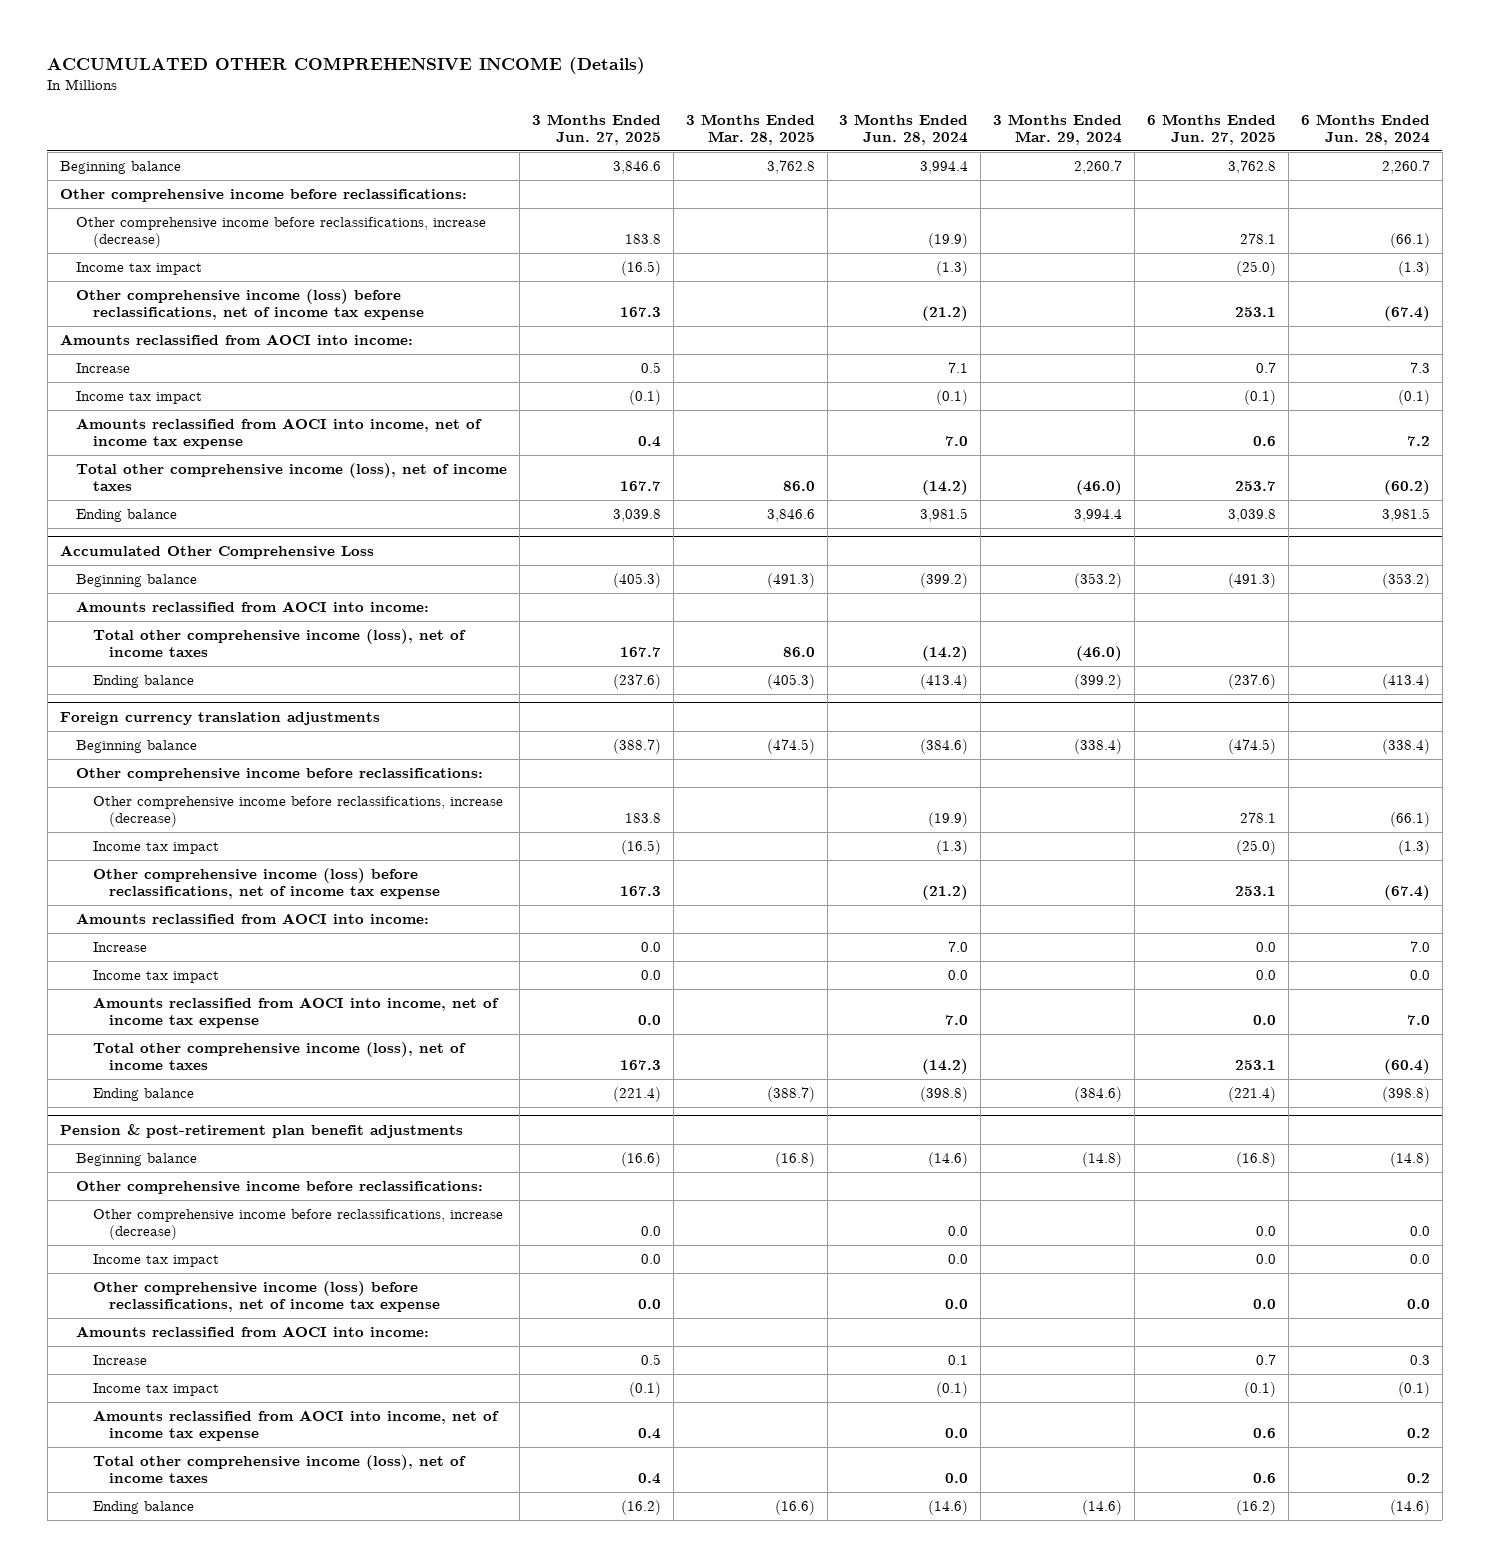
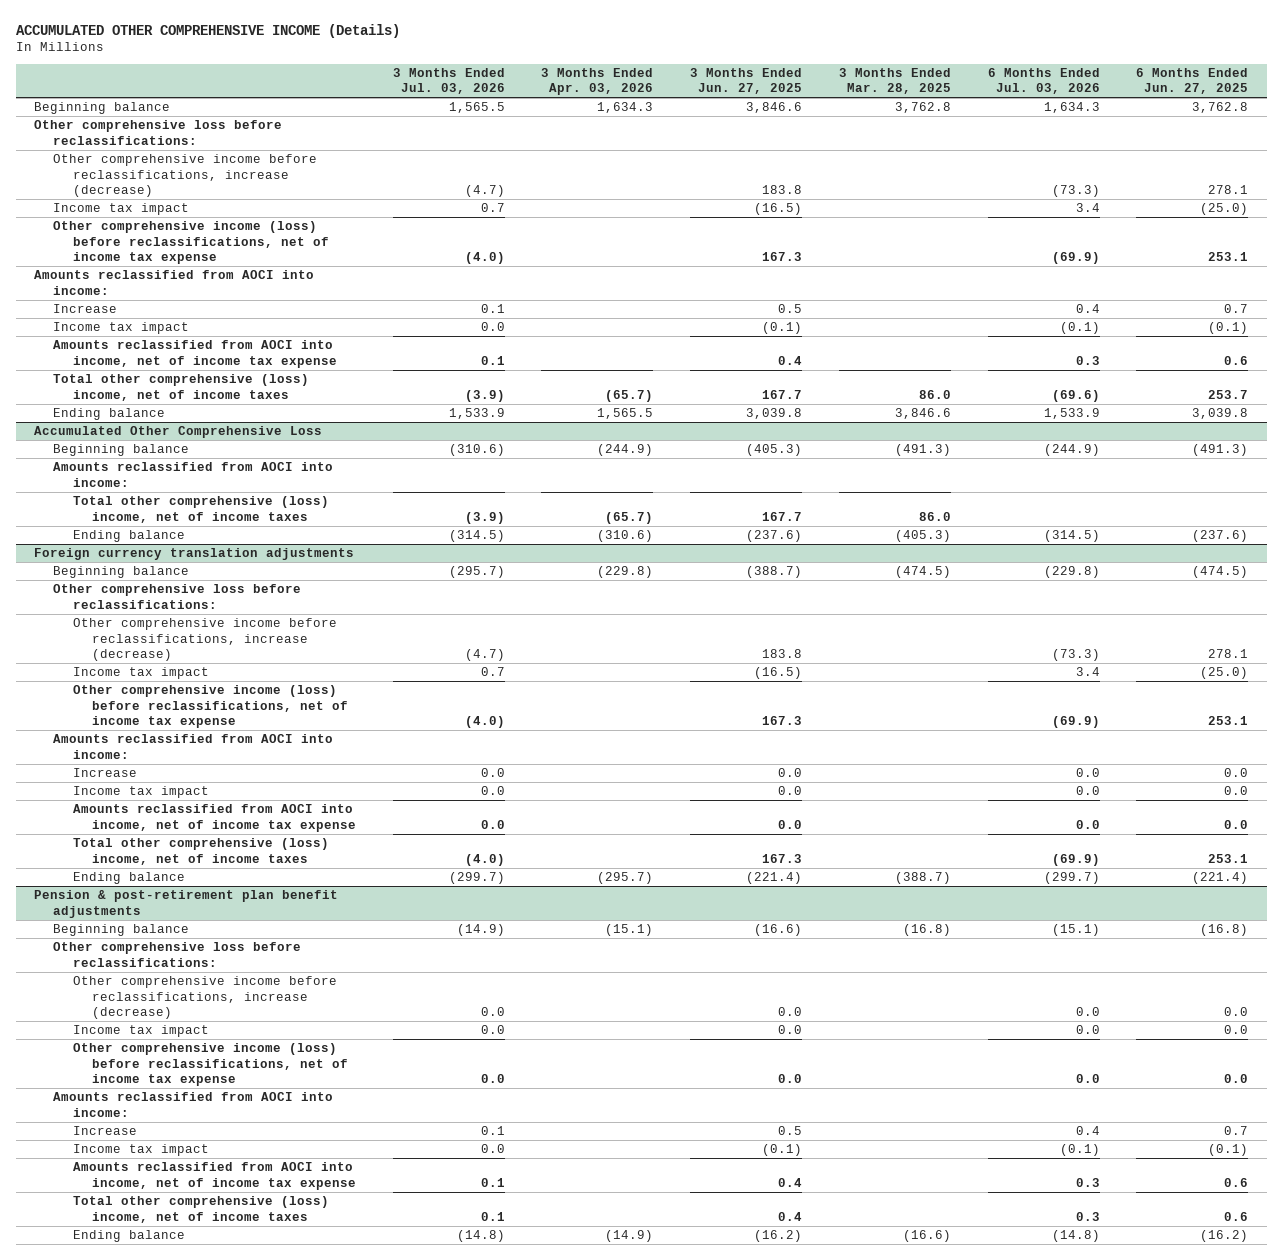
[839,113,969,145] 3 Months Ended Jun. 28, 2024 -> none
[993,113,1123,145] 3 Months Ended Mar. 29, 2024 -> none
[1300,113,1430,145] 6 Months Ended Jun. 28, 2024 -> none
none -> [392,67,505,95] 3 Months Ended Jul. 03, 2026
none -> [541,67,654,96] 3 Months Ended Apr. 03, 2026
none -> [987,67,1100,95] 6 Months Ended Jul. 03, 2026
[59,189,467,203] Other comprehensive income before reclassifications: -> [34,120,283,145] Other comprehensive loss before reclassifications:
[76,463,508,492] Total other comprehensive income (loss), net of income taxes -> [53,374,310,401] Total other comprehensive (loss) income, net of income taxes
[92,629,466,658] Total other comprehensive income (loss), net of income taxes -> [72,496,329,523] Total other comprehensive (loss) income, net of income taxes
[76,768,484,782] Other comprehensive income before reclassifications: -> [53,584,302,609] Other comprehensive loss before reclassifications:
[92,1042,466,1071] Total other comprehensive income (loss), net of income taxes -> [72,838,329,865] Total other comprehensive (loss) income, net of income taxes
[76,1181,484,1195] Other comprehensive income before reclassifications: -> [53,942,302,967] Other comprehensive loss before reclassifications:
[92,1455,466,1484] Total other comprehensive income (loss), net of income taxes -> [72,1196,329,1223] Total other comprehensive (loss) income, net of income taxes

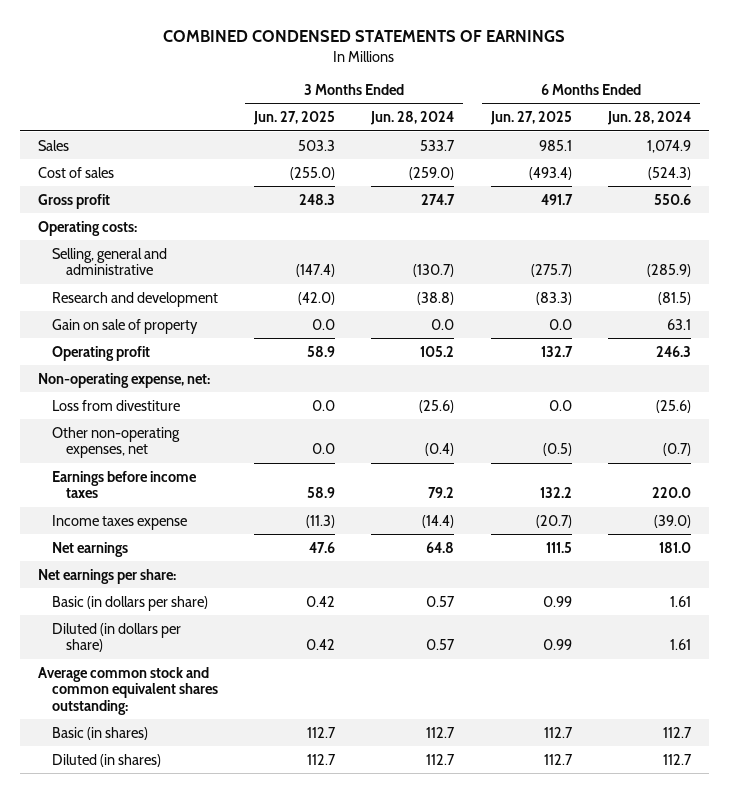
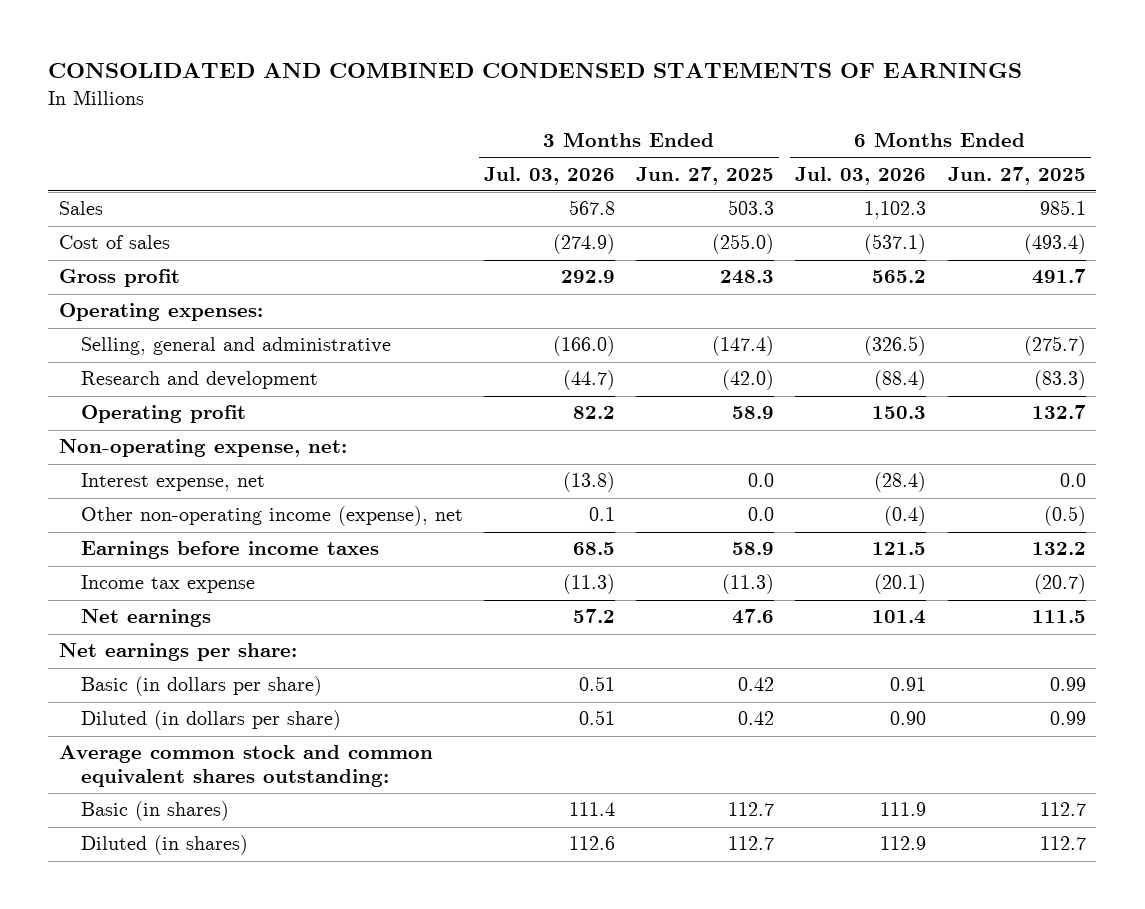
[163,30,566,43] COMBINED CONDENSED STATEMENTS OF EARNINGS -> [48,63,1023,79] CONSOLIDATED AND COMBINED CONDENSED STATEMENTS OF EARNINGS
[370,111,455,126] Jun. 28, 2024 -> none
[606,111,691,126] Jun. 28, 2024 -> none
none -> [483,166,615,185] Jul. 03, 2026
none -> [795,166,927,185] Jul. 03, 2026
[38,220,138,236] Operating costs: -> [59,303,264,322] Operating expenses:
[52,318,199,334] Gain on sale of property -> none
[52,399,181,411] Loss from divestiture -> none
none -> [80,473,265,492] Interest expense, net
[52,426,181,459] Other non-operating expenses, net -> [80,506,463,527] Other non-operating income (expense), net
[52,514,188,530] Income taxes expense -> [80,575,255,594] Income tax expense

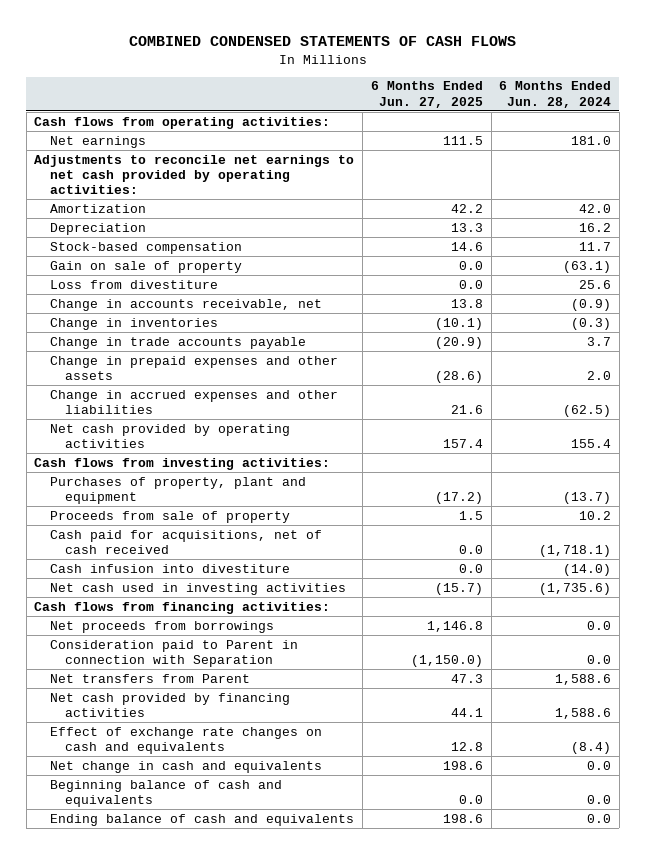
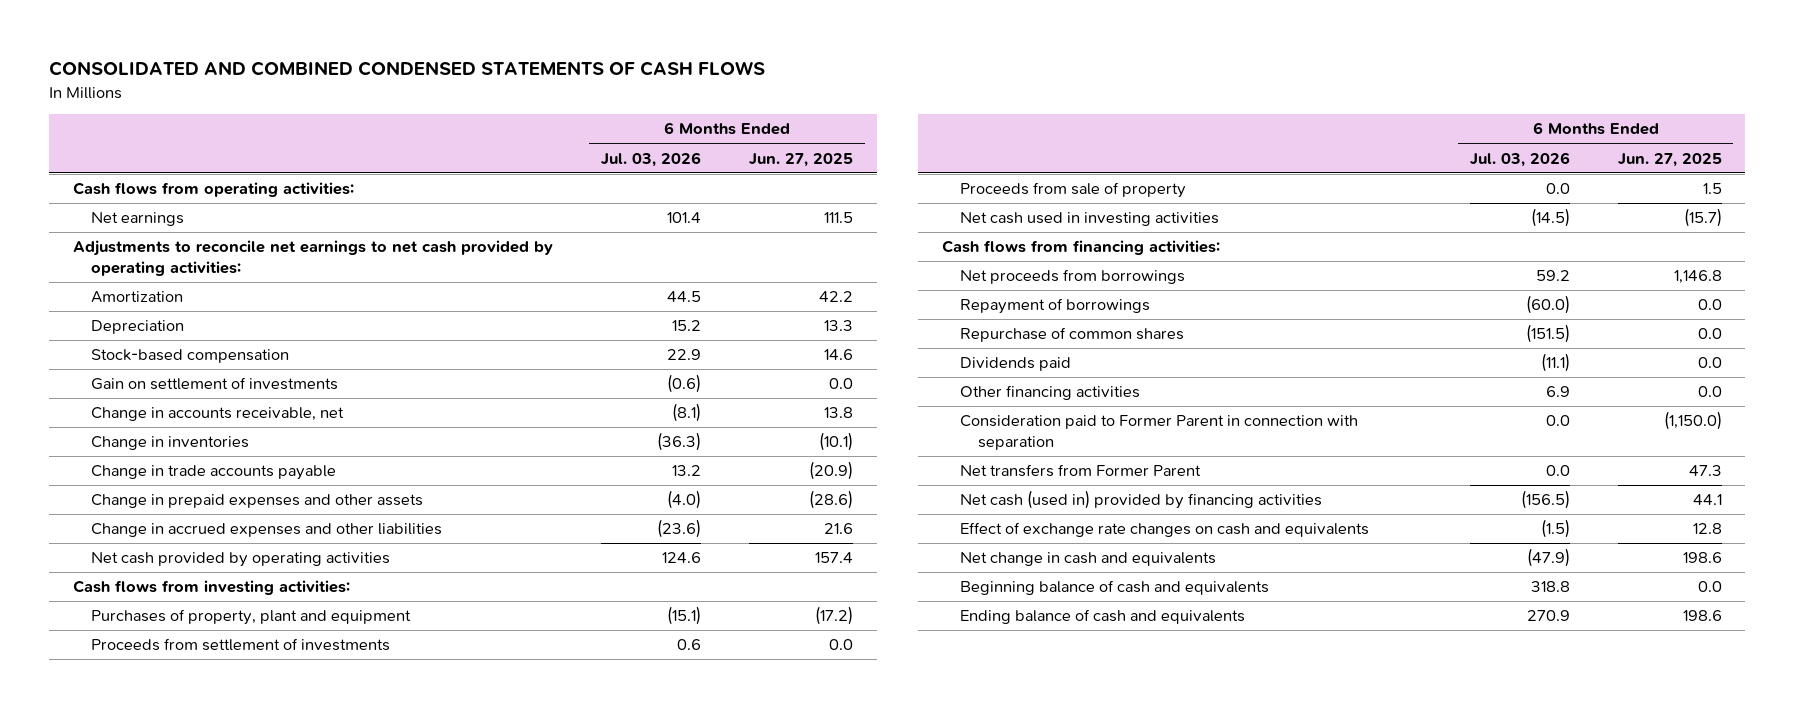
[128,36,516,47] COMBINED CONDENSED STATEMENTS OF CASH FLOWS -> [49,61,766,77] CONSOLIDATED AND COMBINED CONDENSED STATEMENTS OF CASH FLOWS
[499,81,612,108] 6 Months Ended Jun. 28, 2024 -> none
none -> [600,151,701,167] Jul. 03, 2026
[49,260,242,273] Gain on sale of property -> none
[49,279,218,289] Loss from divestiture -> none
none -> [91,377,339,391] Gain on settlement of investments
none -> [91,638,391,652] Proceeds from settlement of investments
[49,529,322,554] Cash paid for acquisitions, net of cash received -> none
[49,563,290,573] Cash infusion into divestiture -> none
none -> [960,298,1151,315] Repayment of borrowings
none -> [960,327,1185,343] Repurchase of common shares
none -> [960,357,1072,372] Dividends paid
none -> [960,385,1141,401] Other financing activities
[49,639,298,667] Consideration paid to Parent in connection with Separation -> [960,415,1359,451] Consideration paid to Former Parent in connection with separation
[49,673,250,683] Net transfers from Parent -> [960,464,1202,478] Net transfers from Former Parent
[49,692,290,717] Net cash provided by financing activities -> [960,490,1323,510] Net cash (used in) provided by financing activities

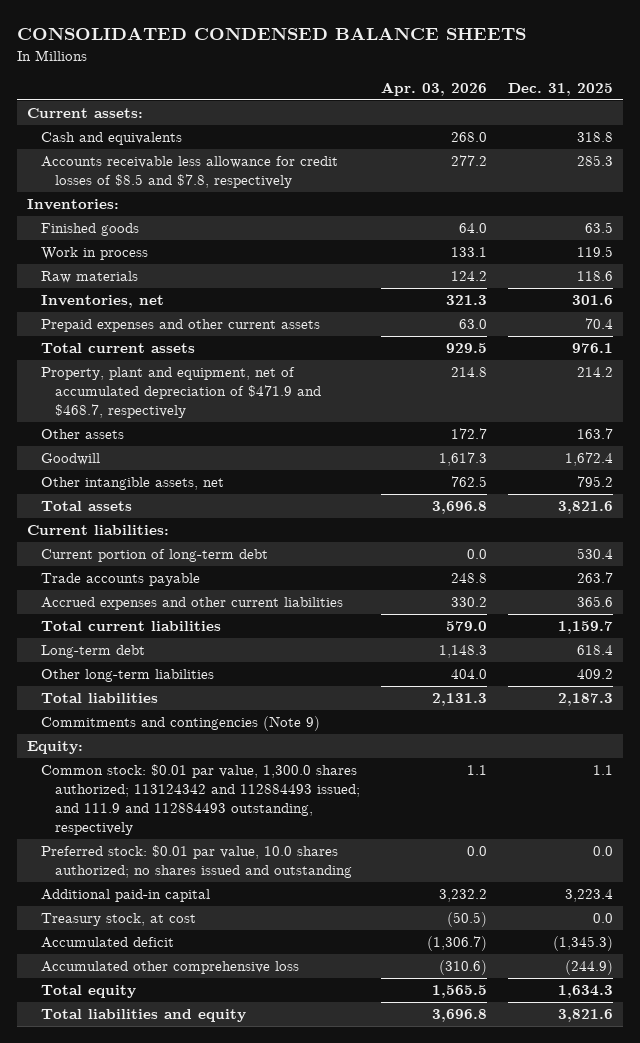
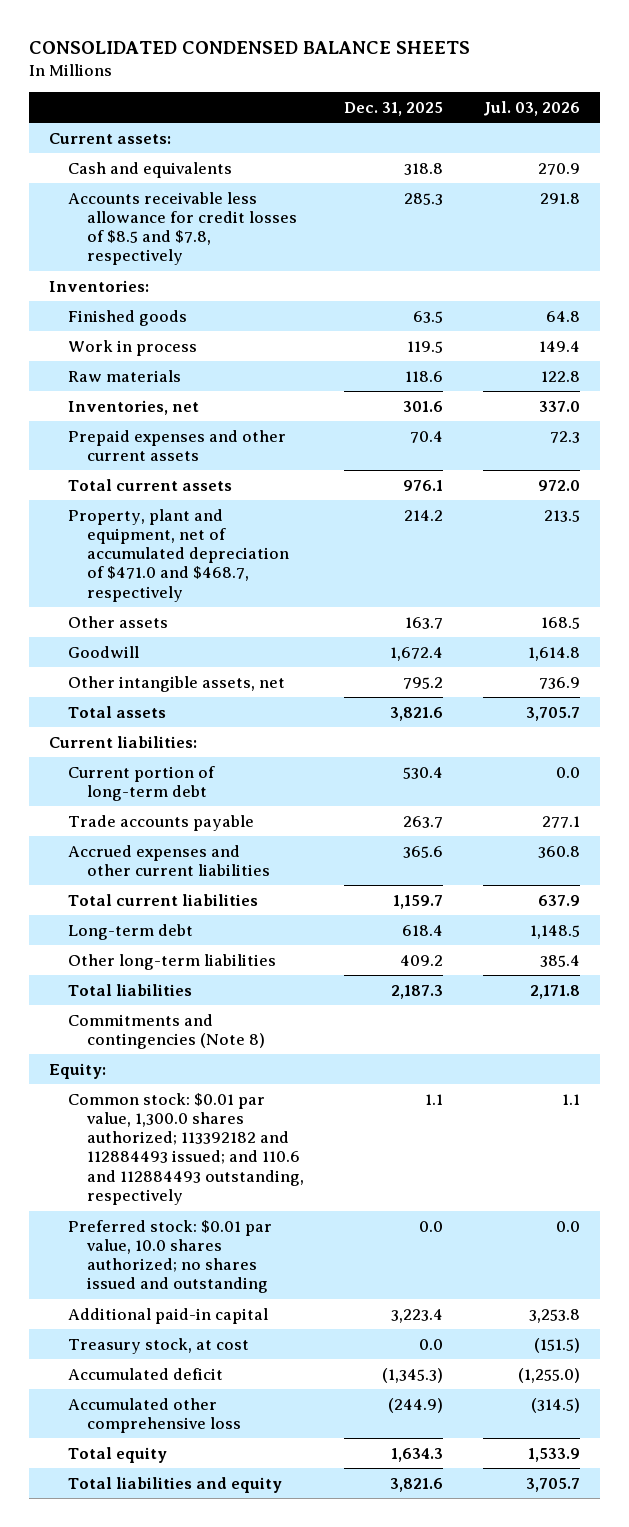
[380,81,487,96] Apr. 03, 2026 -> none
none -> [483,100,581,116] Jul. 03, 2026
[40,367,321,419] Property, plant and equipment, net of accumulated depreciation of $471.9 and $468.7, respectively -> [68,508,290,602] Property, plant and equipment, net of accumulated depreciation of $471.0 and $468.7, respectively
[40,716,320,732] Commitments and contingencies (Note 9) -> [68,1013,266,1049] Commitments and contingencies (Note 8)
[40,764,360,836] Common stock: $0.01 par value, 1,300.0 shares authorized; 113124342 and 112884493 issued; and 111.9 and 112884493 outstanding, respectively -> [68,1092,305,1206] Common stock: $0.01 par value, 1,300.0 shares authorized; 113392182 and 112884493 issued; and 110.6 and 112884493 outstanding, respectively

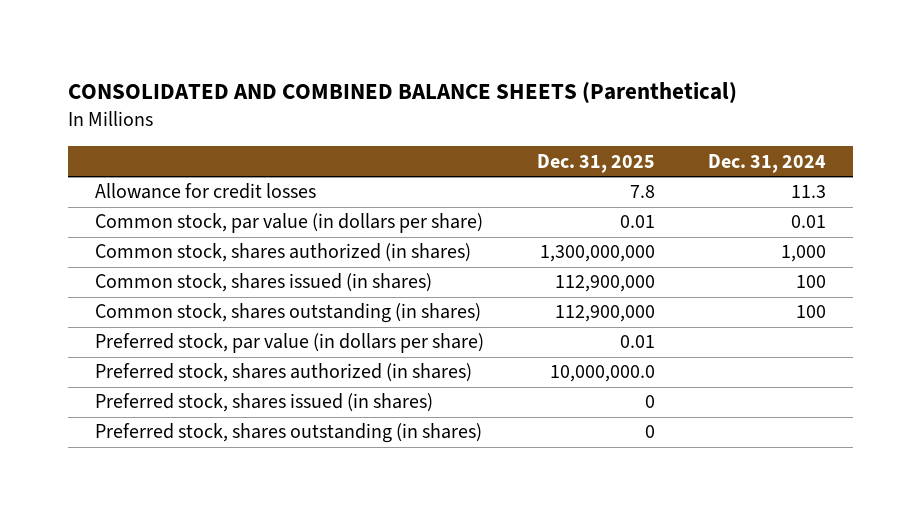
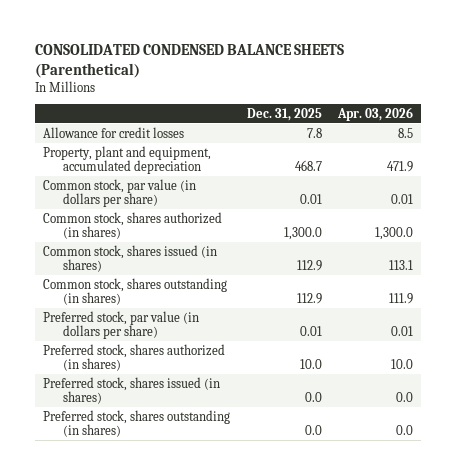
[68,82,738,105] CONSOLIDATED AND COMBINED BALANCE SHEETS (Parenthetical) -> [35,43,345,78] CONSOLIDATED CONDENSED BALANCE SHEETS (Parenthetical)
[708,153,827,173] Dec. 31, 2024 -> none
none -> [337,106,414,121] Apr. 03, 2026
none -> [43,145,212,175] Property, plant and equipment, accumulated depreciation
[540,245,656,263] 1,300,000,000 -> [283,227,322,241] 1,300.0
[555,275,656,293] 112,900,000 -> [296,260,322,272] 112.9
[555,305,656,323] 112,900,000 -> [296,293,322,305] 112.9
[550,365,656,383] 10,000,000.0 -> [299,359,322,370] 10.0
[645,395,656,409] 0 -> [304,392,322,403] 0.0
[645,425,656,439] 0 -> [304,425,322,436] 0.0

